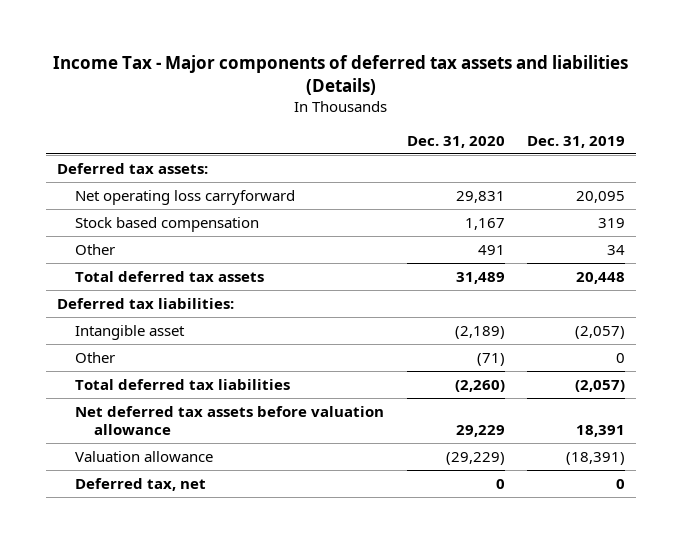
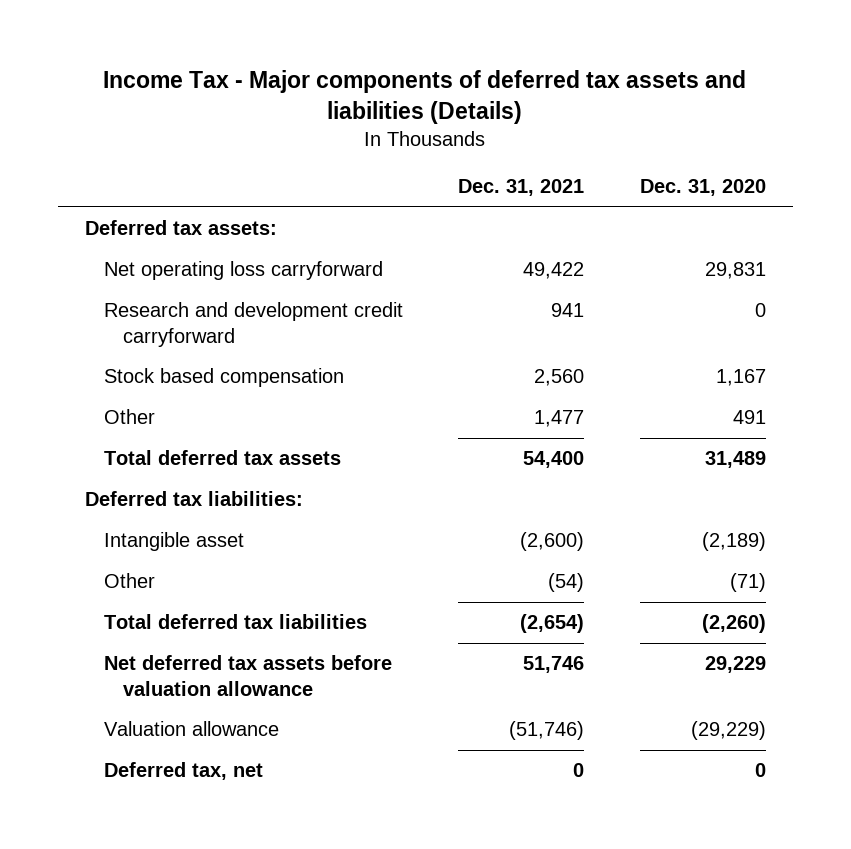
[527,135,626,148] Dec. 31, 2019 -> none
none -> [458,179,585,197] Dec. 31, 2021
none -> [104,302,404,347] Research and development credit carryforward

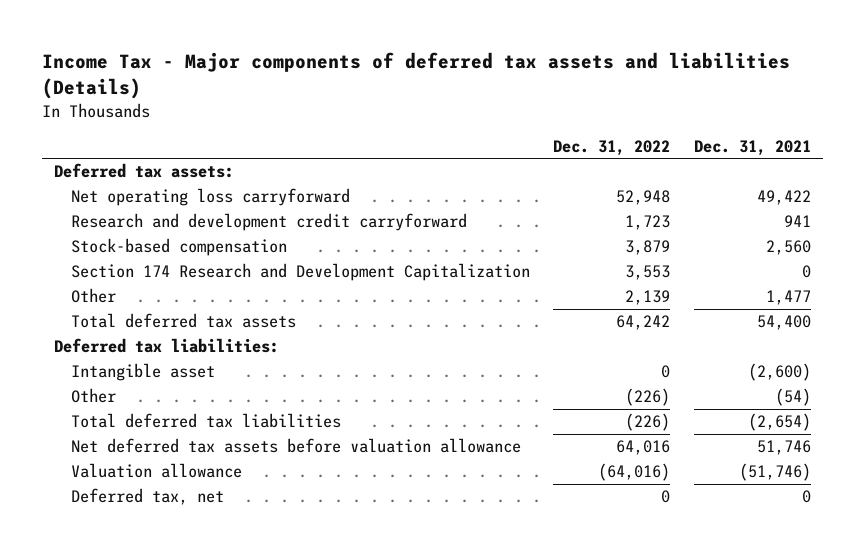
[639,179,766,197] Dec. 31, 2020 -> none
none -> [553,139,671,156] Dec. 31, 2022
[104,368,345,388] Stock based compensation -> [70,238,287,257] Stock-based compensation
none -> [70,263,530,282] Section 174 Research and Development Capitalization

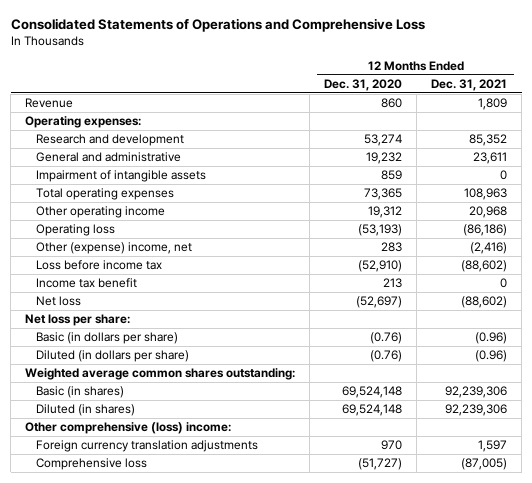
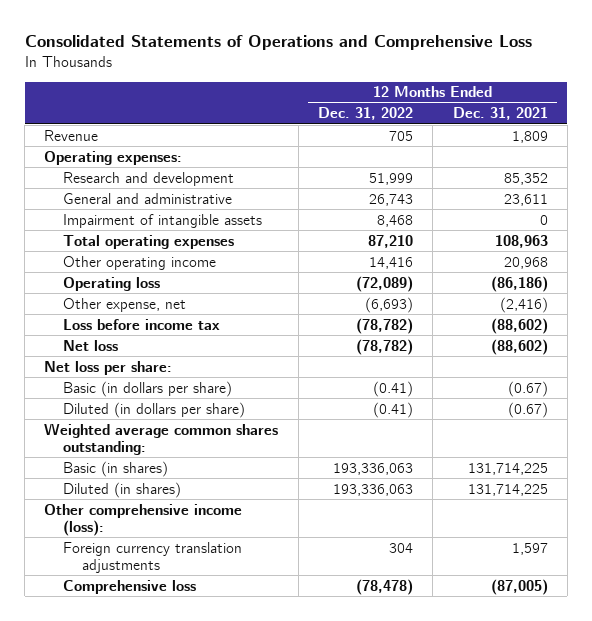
[324,79,403,92] Dec. 31, 2020 -> none
none -> [317,107,413,121] Dec. 31, 2022
[36,242,193,255] Other (expense) income, net -> [63,297,187,312] Other expense, net
[36,278,138,289] Income tax benefit -> none
[475,332,508,345] (0.96) -> [507,380,548,397] (0.67)
[475,350,508,363] (0.96) -> [507,401,548,418] (0.67)
[445,386,508,399] 92,239,306 -> [467,462,548,475] 131,714,225
[445,404,508,417] 92,239,306 -> [467,483,548,496] 131,714,225
[25,422,232,435] Other comprehensive (loss) income: -> [44,503,243,536] Other comprehensive income (loss):

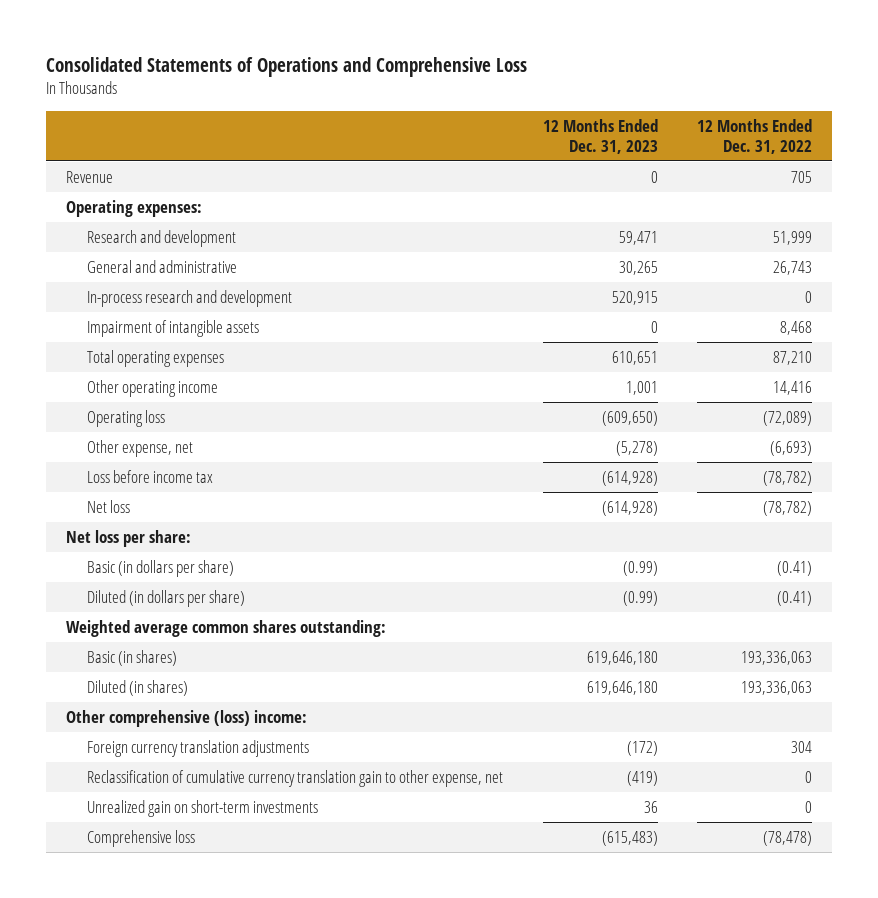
[452,107,548,121] Dec. 31, 2021 -> none
none -> [542,118,658,154] 12 Months Ended Dec. 31, 2023
none -> [87,289,293,307] In-process research and development
[44,503,243,536] Other comprehensive income (loss): -> [65,709,307,727] Other comprehensive (loss) income:
none -> [87,769,504,787] Reclassification of cumulative currency translation gain to other expense, net
none -> [87,799,319,817] Unrealized gain on short-term investments

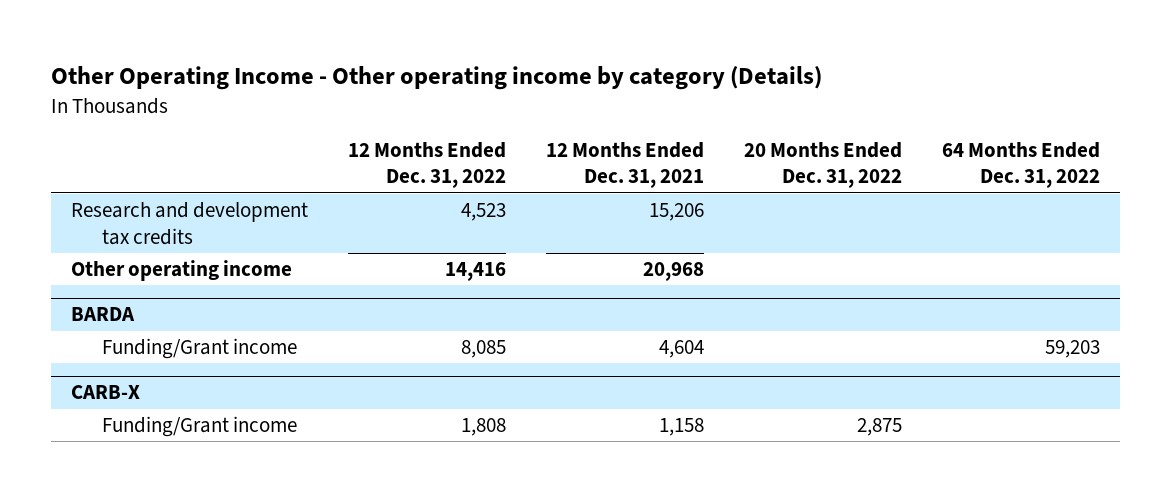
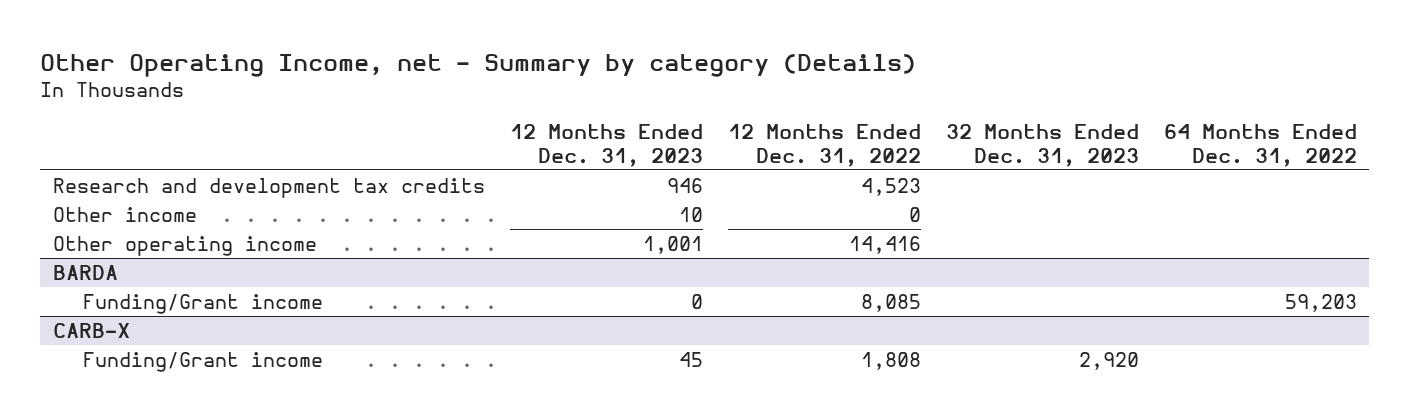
[51,66,823,91] Other Operating Income - Other operating income by category (Details) -> [40,53,917,77] Other Operating Income, net - Summary by category (Details)
[546,141,705,189] 12 Months Ended Dec. 31, 2021 -> none
[743,141,902,189] 20 Months Ended Dec. 31, 2022 -> none
none -> [509,123,703,167] 12 Months Ended Dec. 31, 2023
none -> [945,123,1139,167] 32 Months Ended Dec. 31, 2023
none -> [52,207,197,223] Other income

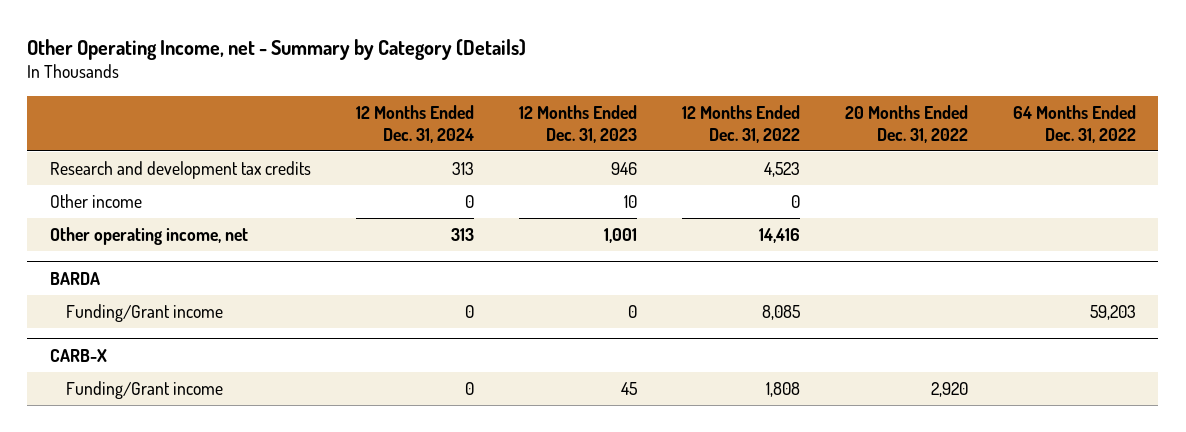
[40,53,917,77] Other Operating Income, net - Summary by category (Details) -> [27,38,527,60] Other Operating Income, net - Summary by Category (Details)
[945,123,1139,167] 32 Months Ended Dec. 31, 2023 -> none
none -> [355,104,474,143] 12 Months Ended Dec. 31, 2024
none -> [844,104,968,143] 20 Months Ended Dec. 31, 2022
[52,236,317,257] Other operating income -> [49,227,248,246] Other operating income, net

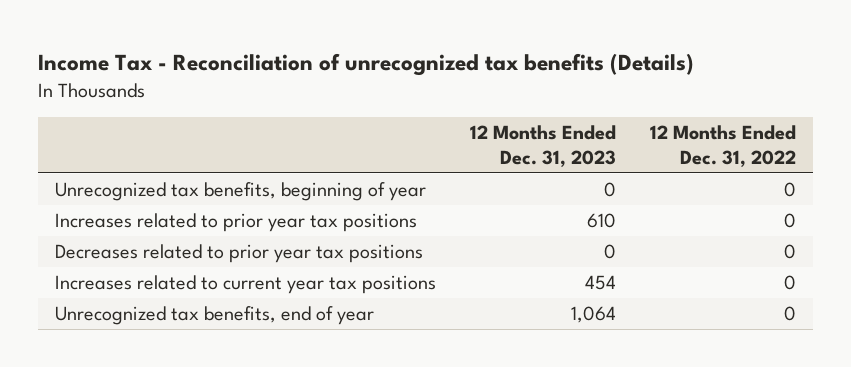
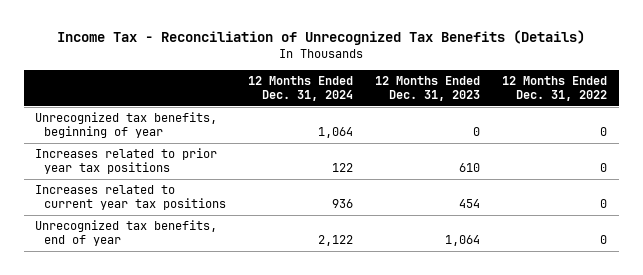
[38,52,695,76] Income Tax - Reconciliation of unrecognized tax benefits (Details) -> [57,30,586,46] Income Tax - Reconciliation of Unrecognized Tax Benefits (Details)
none -> [248,75,354,101] 12 Months Ended Dec. 31, 2024
[55,243,424,263] Decreases related to prior year tax positions -> none

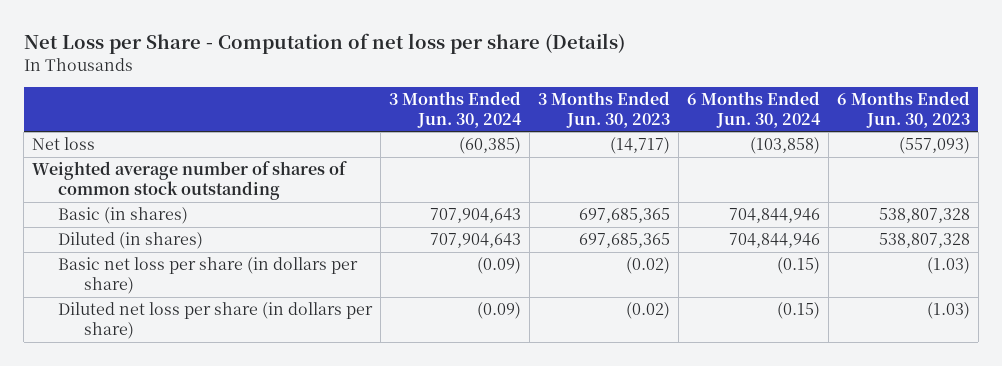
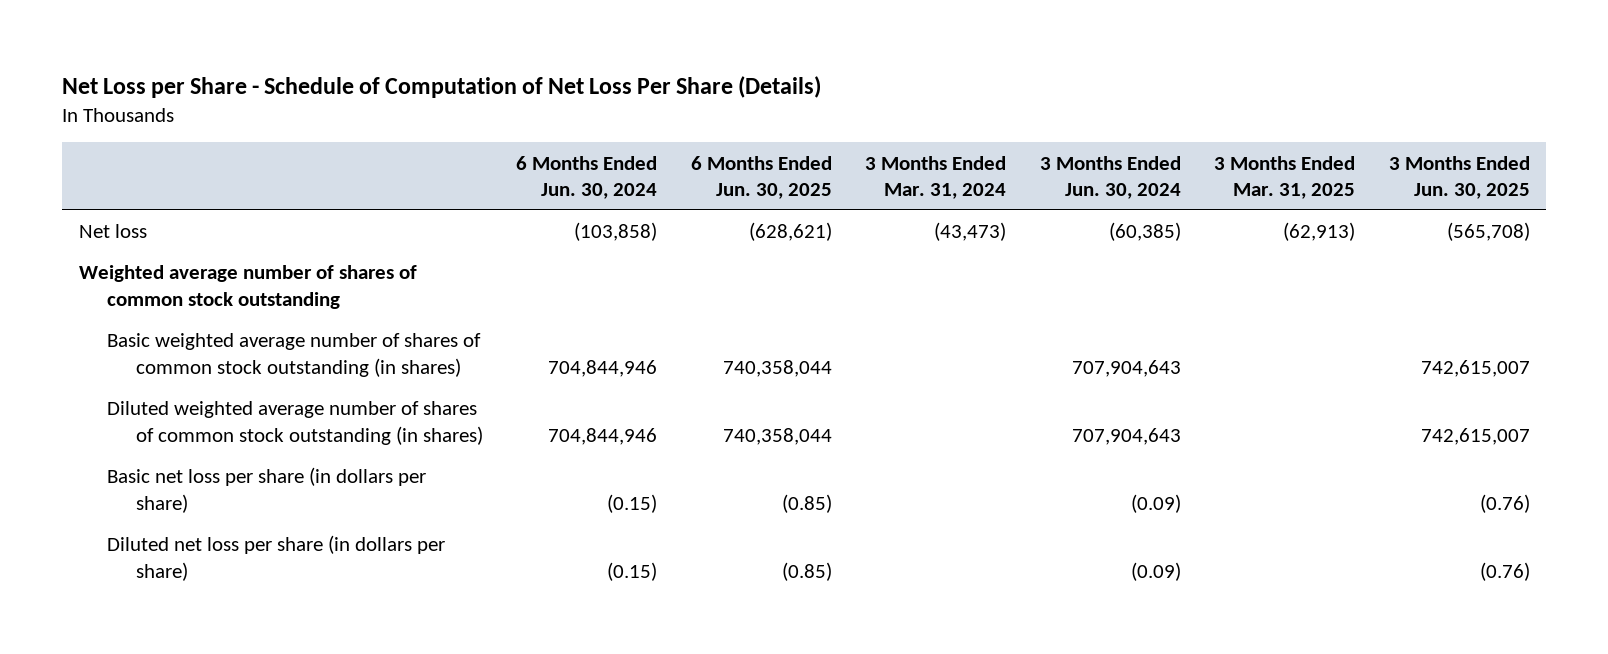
[23,32,625,54] Net Loss per Share - Computation of net loss per share (Details) -> [62,76,822,99] Net Loss per Share - Schedule of Computation of Net Loss Per Share (Details)
[537,91,670,128] 3 Months Ended Jun. 30, 2023 -> none
[836,91,970,128] 6 Months Ended Jun. 30, 2023 -> none
none -> [690,155,832,200] 6 Months Ended Jun. 30, 2025
none -> [865,155,1007,200] 3 Months Ended Mar. 31, 2024
none -> [1214,155,1356,200] 3 Months Ended Mar. 31, 2025
none -> [1388,155,1530,200] 3 Months Ended Jun. 30, 2025
[57,207,188,225] Basic (in shares) -> [107,333,482,377] Basic weighted average number of shares of common stock outstanding (in shares)
[57,232,203,250] Diluted (in shares) -> [107,401,483,445] Diluted weighted average number of shares of common stock outstanding (in shares)

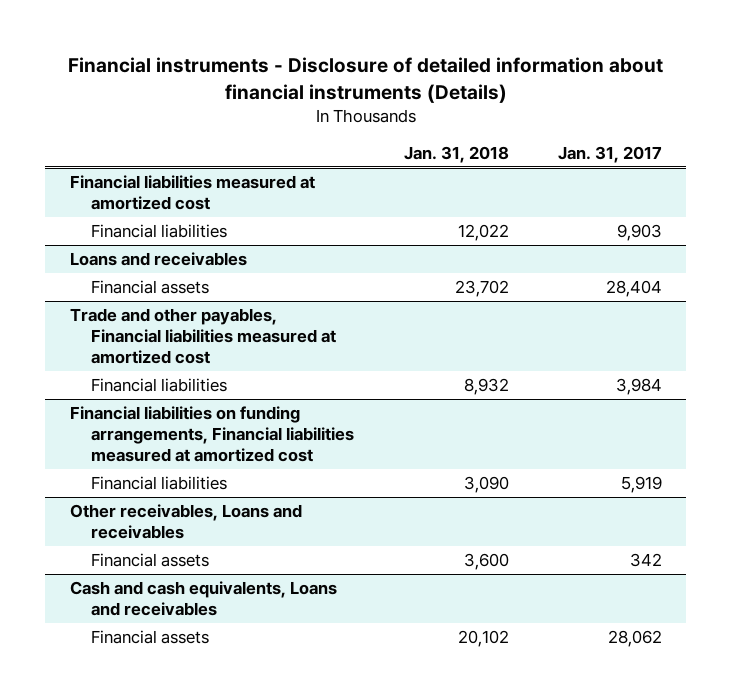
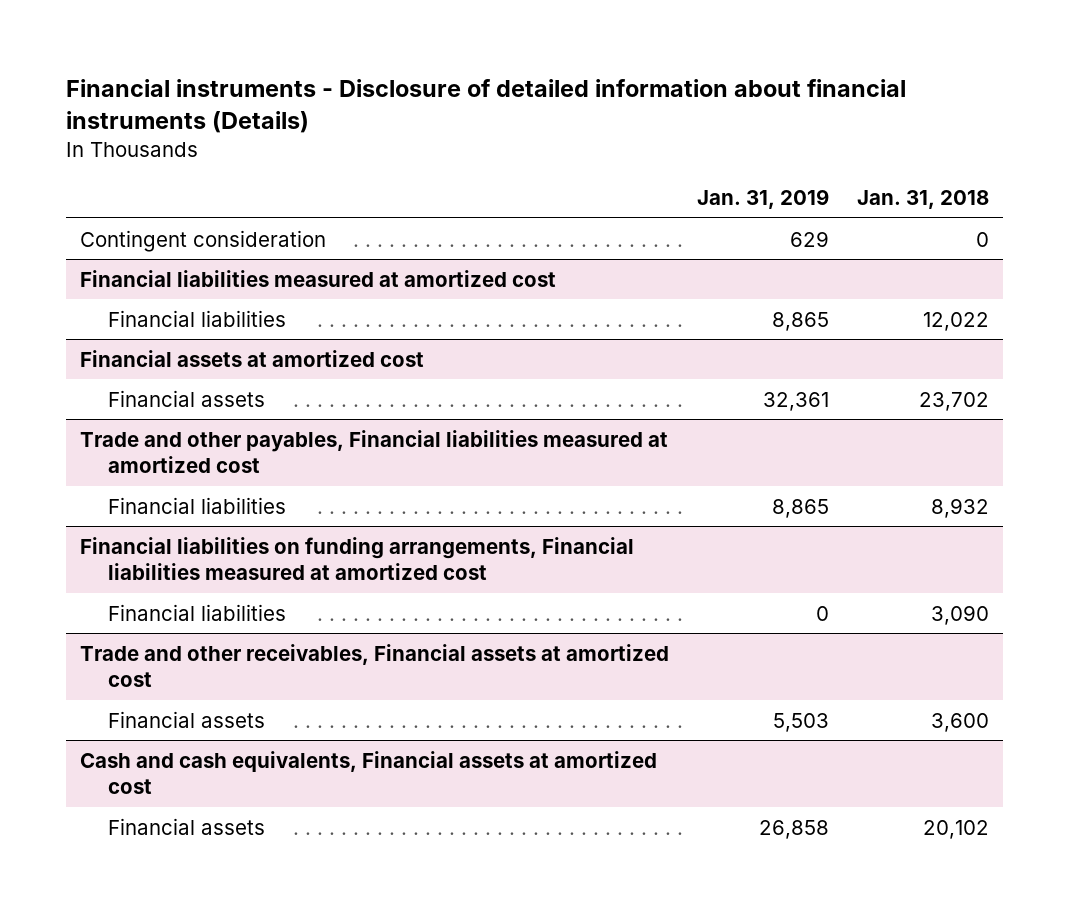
[557,145,662,163] Jan. 31, 2017 -> none
none -> [696,188,829,209] Jan. 31, 2019
none -> [79,229,326,252] Contingent consideration
[69,252,247,267] Loans and receivables -> [79,349,424,367] Financial assets at amortized cost
[69,504,302,539] Other receivables, Loans and receivables -> none
none -> [79,643,669,687] Trade and other receivables, Financial assets at amortized cost
[69,581,337,616] Cash and cash equivalents, Loans and receivables -> none
none -> [79,750,657,794] Cash and cash equivalents, Financial assets at amortized cost

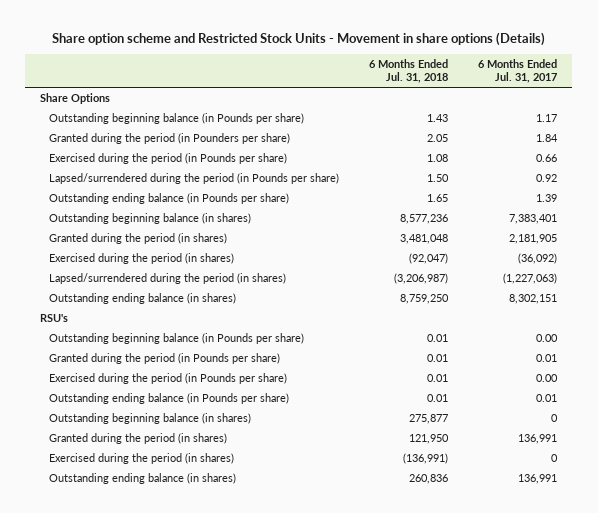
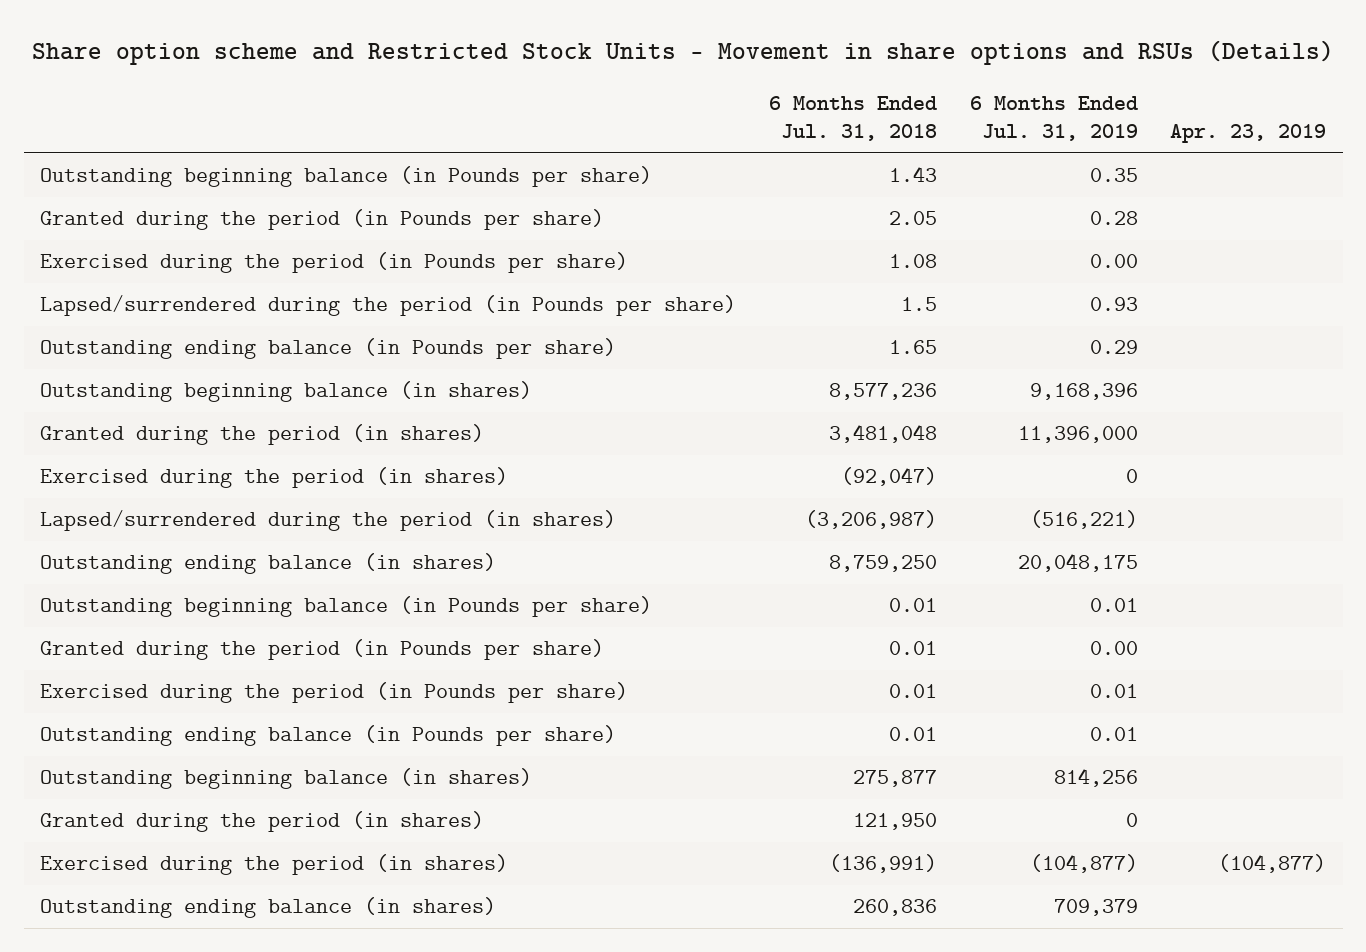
[51,31,545,46] Share option scheme and Restricted Stock Units - Movement in share options (Details) -> [32,40,1335,66] Share option scheme and Restricted Stock Units - Movement in share options and RSUs (Details)
[478,58,558,84] 6 Months Ended Jul. 31, 2017 -> none
none -> [969,96,1138,141] 6 Months Ended Jul. 31, 2019
none -> [1170,123,1327,143] Apr. 23, 2019
[40,92,111,104] Share Options -> none
[49,132,291,144] Granted during the period (in Pounders per share) -> [39,209,604,231] Granted during the period (in Pounds per share)
[427,173,450,182] 1.50 -> [900,297,937,312] 1.5
[40,313,69,322] RSU's -> none

